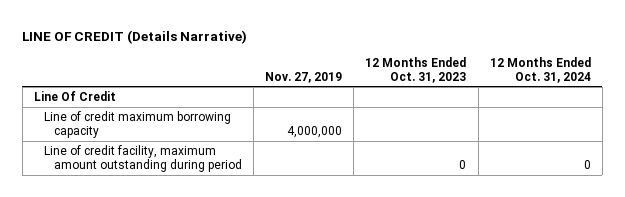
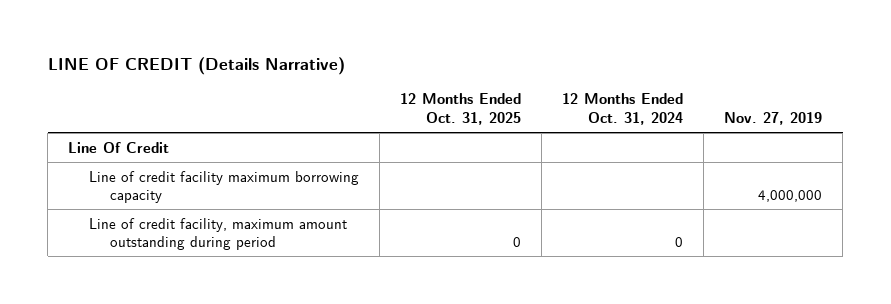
[365,56,467,83] 12 Months Ended Oct. 31, 2023 -> none
none -> [400,93,522,125] 12 Months Ended Oct. 31, 2025
[43,111,231,139] Line of credit maximum borrowing capacity -> [89,170,360,203] Line of credit facility maximum borrowing capacity

